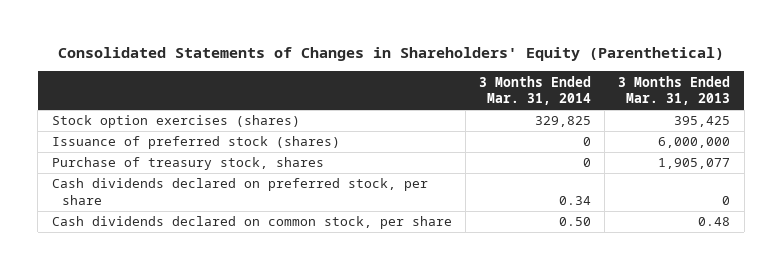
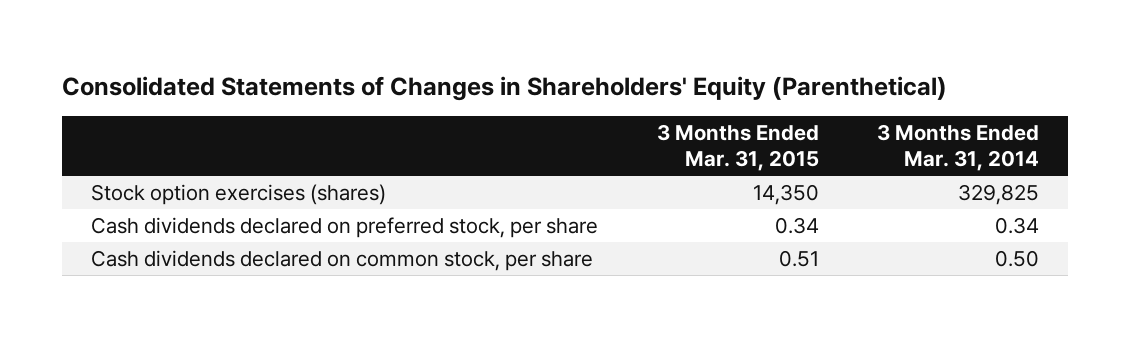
[618,75,731,106] 3 Months Ended Mar. 31, 2013 -> none
none -> [656,123,819,172] 3 Months Ended Mar. 31, 2015
[51,136,340,150] Issuance of preferred stock (shares) -> none
[51,157,324,171] Purchase of treasury stock, shares -> none

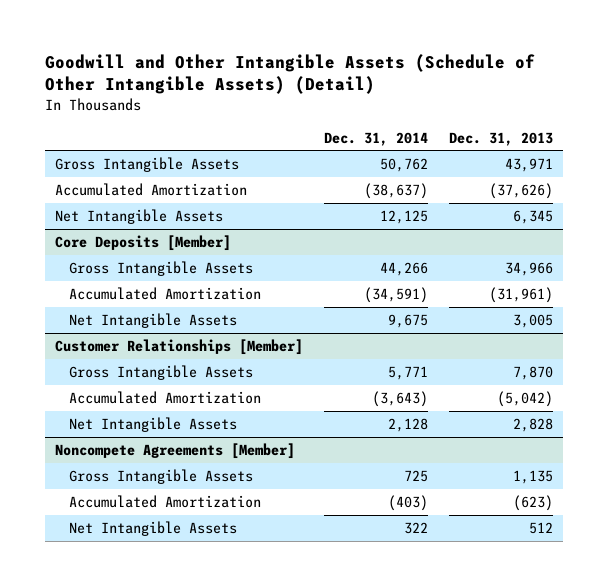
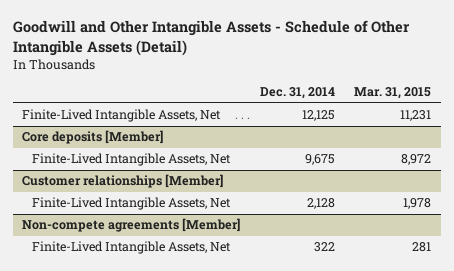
[44,53,535,95] Goodwill and Other Intangible Assets (Schedule of Other Intangible Assets) (Detail) -> [12,20,410,56] Goodwill and Other Intangible Assets - Schedule of Other Intangible Assets (Detail)
[448,131,553,146] Dec. 31, 2013 -> none
none -> [354,87,432,100] Mar. 31, 2015
[55,156,240,172] Gross Intangible Assets -> none
[55,182,248,196] Accumulated Amortization -> none
[69,260,254,276] Gross Intangible Assets -> none
[69,286,262,300] Accumulated Amortization -> none
[69,364,254,380] Gross Intangible Assets -> none
[69,390,262,404] Accumulated Amortization -> none
[69,468,254,484] Gross Intangible Assets -> none
[69,494,262,508] Accumulated Amortization -> none
[55,208,224,224] Net Intangible Assets -> [22,109,222,123] Finite-Lived Intangible Assets, Net
[55,234,232,251] Core Deposits [Member] -> [22,130,164,145] Core deposits [Member]
[69,312,238,328] Net Intangible Assets -> [31,153,231,167] Finite-Lived Intangible Assets, Net
[55,338,304,355] Customer Relationships [Member] -> [22,174,224,189] Customer relationships [Member]
[69,416,238,432] Net Intangible Assets -> [31,197,231,211] Finite-Lived Intangible Assets, Net
[55,442,296,459] Noncompete Agreements [Member] -> [22,218,241,233] Non-compete agreements [Member]
[69,520,238,536] Net Intangible Assets -> [31,241,231,255] Finite-Lived Intangible Assets, Net

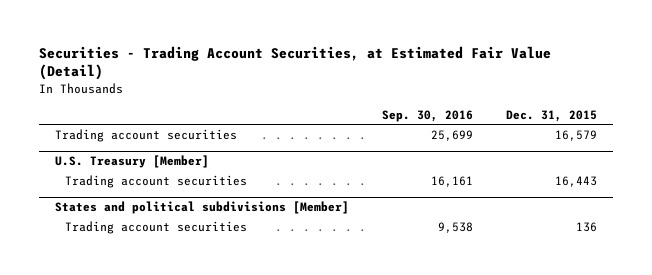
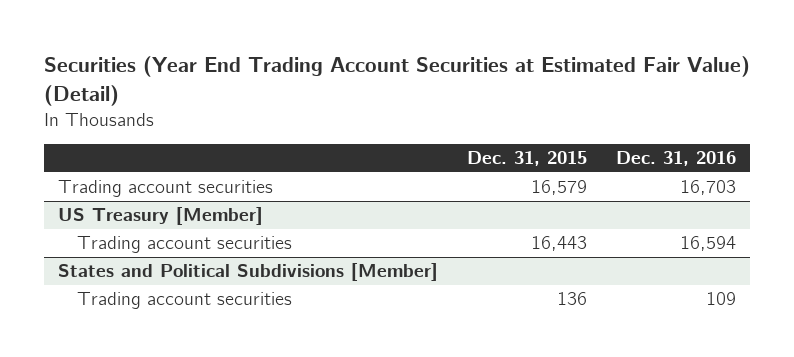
[39,45,552,81] Securities - Trading Account Securities, at Estimated Fair Value (Detail) -> [43,56,750,106] Securities (Year End Trading Account Securities at Estimated Fair Value) (Detail)
[382,109,474,122] Sep. 30, 2016 -> none
none -> [615,151,736,167] Dec. 31, 2016
[55,155,210,169] U.S. Treasury [Member] -> [58,207,264,226] US Treasury [Member]
[55,201,350,215] States and political subdivisions [Member] -> [58,263,439,282] States and Political Subdivisions [Member]

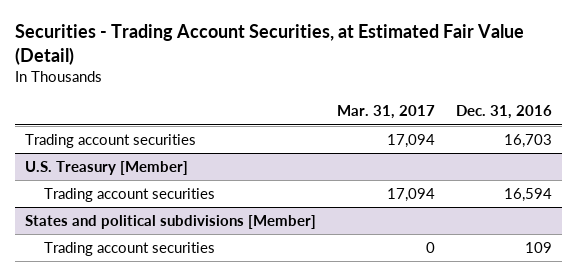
[43,56,750,106] Securities (Year End Trading Account Securities at Estimated Fair Value) (Detail) -> [14,24,524,65] Securities - Trading Account Securities, at Estimated Fair Value (Detail)
[467,151,588,167] Dec. 31, 2015 -> none
none -> [337,105,436,120] Mar. 31, 2017
[58,207,264,226] US Treasury [Member] -> [25,161,189,176] U.S. Treasury [Member]
[58,263,439,282] States and Political Subdivisions [Member] -> [25,215,317,230] States and political subdivisions [Member]

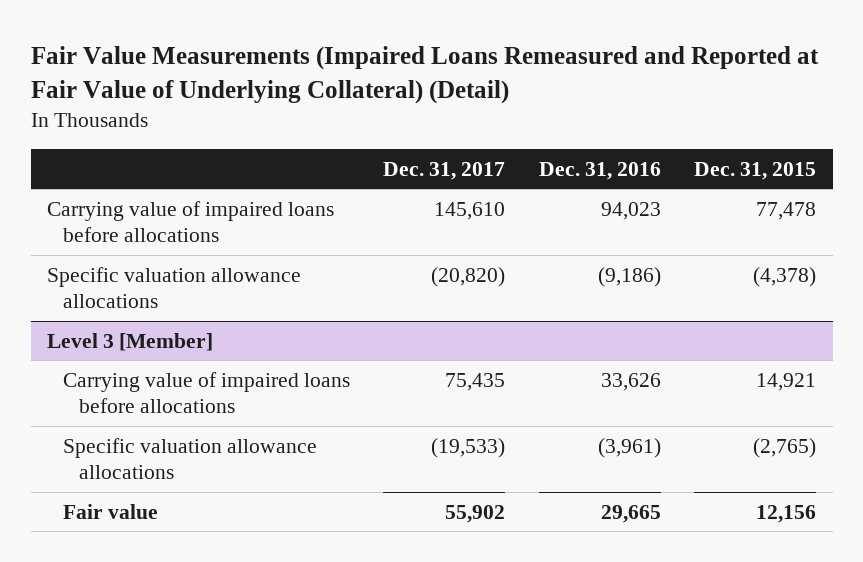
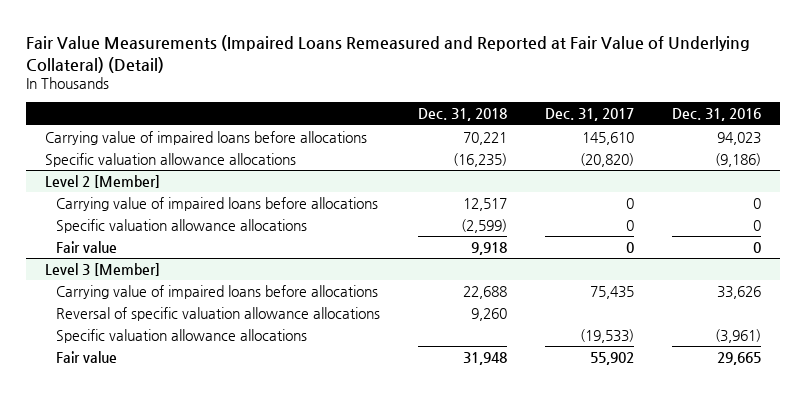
[693,161,816,180] Dec. 31, 2015 -> none
none -> [417,108,507,122] Dec. 31, 2018
none -> [45,175,161,189] Level 2 [Member]
none -> [55,197,378,212] Carrying value of impaired loans before allocations
none -> [55,219,307,234] Specific valuation allowance allocations
none -> [55,241,117,254] Fair value
none -> [55,307,380,322] Reversal of specific valuation allowance allocations

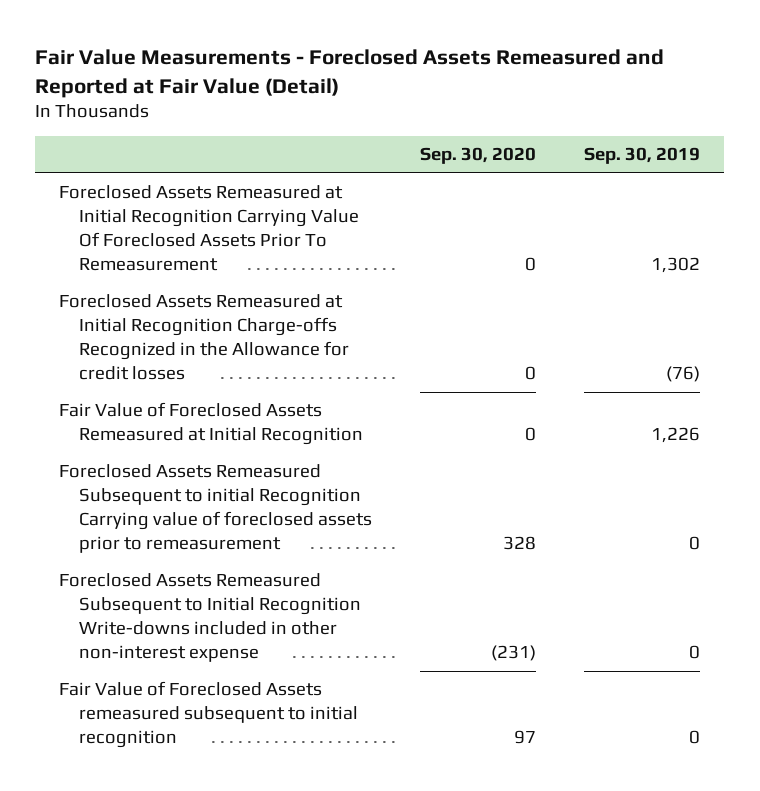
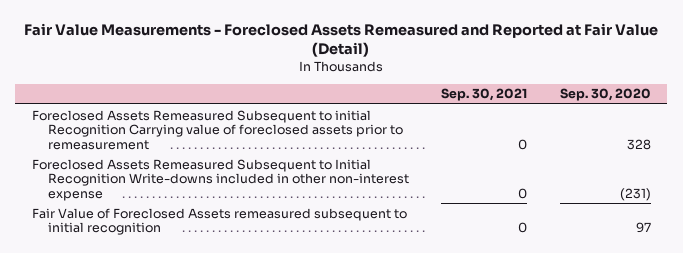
[584,147,701,165] Sep. 30, 2019 -> none
none -> [441,88,528,102] Sep. 30, 2021
[59,185,359,272] Foreclosed Assets Remeasured at Initial Recognition Carrying Value Of Foreclosed Assets Prior To Remeasurement -> none
[59,294,349,381] Foreclosed Assets Remeasured at Initial Recognition Charge-offs Recognized in the Allowance for credit losses -> none
[59,402,363,446] Fair Value of Foreclosed Assets Remeasured at Initial Recognition -> none

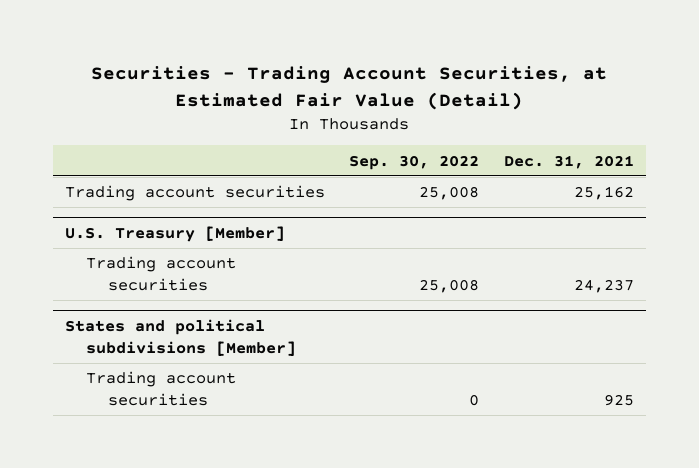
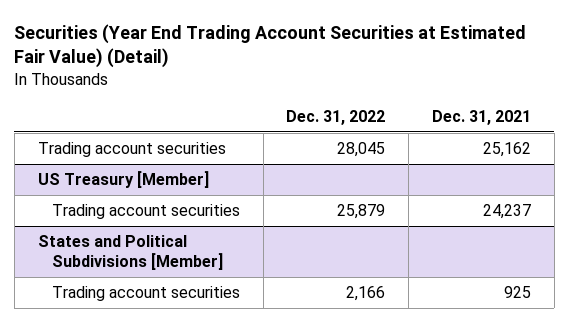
[91,66,608,110] Securities - Trading Account Securities, at Estimated Fair Value (Detail) -> [14,23,527,69] Securities (Year End Trading Account Securities at Estimated Fair Value) (Detail)
[349,154,480,170] Sep. 30, 2022 -> none
none -> [286,109,386,125] Dec. 31, 2022
[65,225,286,242] U.S. Treasury [Member] -> [37,171,209,189] US Treasury [Member]
[65,318,297,356] States and political subdivisions [Member] -> [37,235,223,270] States and Political Subdivisions [Member]

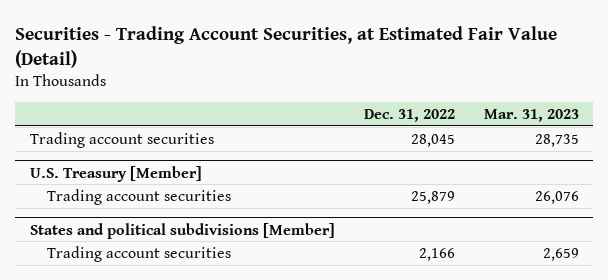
[14,23,527,69] Securities (Year End Trading Account Securities at Estimated Fair Value) (Detail) -> [15,25,558,68] Securities - Trading Account Securities, at Estimated Fair Value (Detail)
[432,109,532,125] Dec. 31, 2021 -> none
none -> [483,108,579,122] Mar. 31, 2023
[37,171,209,189] US Treasury [Member] -> [29,165,202,182] U.S. Treasury [Member]
[37,235,223,270] States and Political Subdivisions [Member] -> [29,222,335,239] States and political subdivisions [Member]

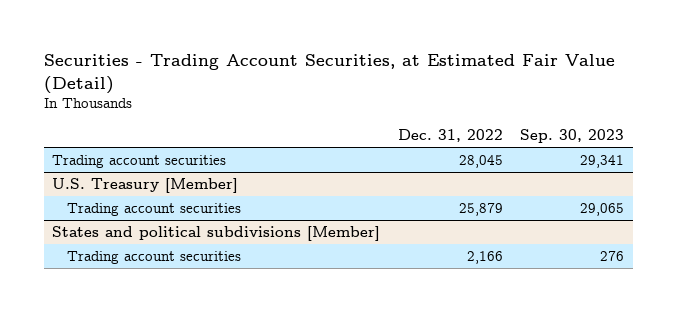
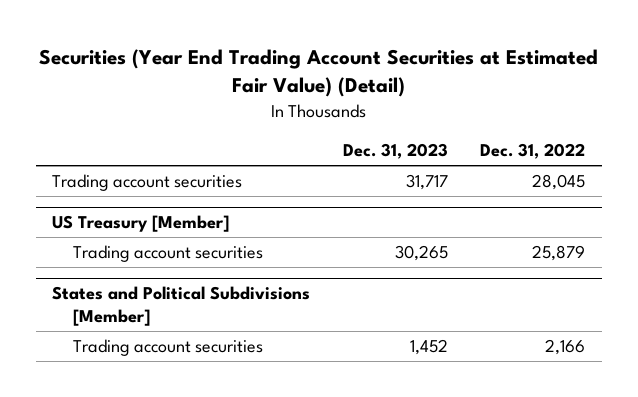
[43,54,615,94] Securities - Trading Account Securities, at Estimated Fair Value (Detail) -> [38,49,598,98] Securities (Year End Trading Account Securities at Estimated Fair Value) (Detail)
[519,129,624,144] Sep. 30, 2023 -> none
none -> [342,143,448,160] Dec. 31, 2023
[52,178,239,194] U.S. Treasury [Member] -> [52,215,230,233] US Treasury [Member]
[52,226,381,242] States and political subdivisions [Member] -> [52,286,311,326] States and Political Subdivisions [Member]

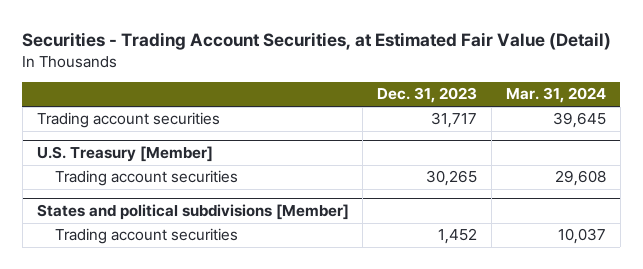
[38,49,598,98] Securities (Year End Trading Account Securities at Estimated Fair Value) (Detail) -> [22,32,612,51] Securities - Trading Account Securities, at Estimated Fair Value (Detail)
[480,143,586,160] Dec. 31, 2022 -> none
none -> [505,87,606,104] Mar. 31, 2024
[52,215,230,233] US Treasury [Member] -> [36,146,213,163] U.S. Treasury [Member]
[52,286,311,326] States and Political Subdivisions [Member] -> [36,204,349,221] States and political subdivisions [Member]

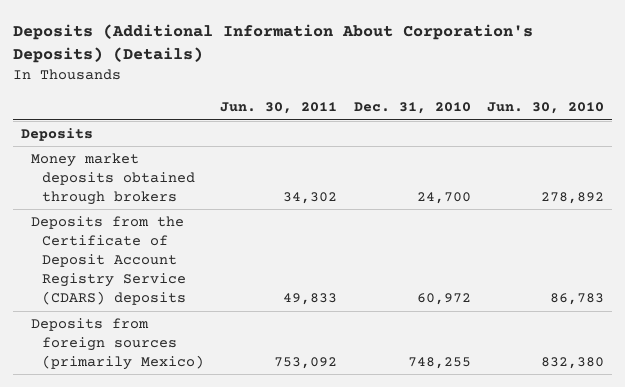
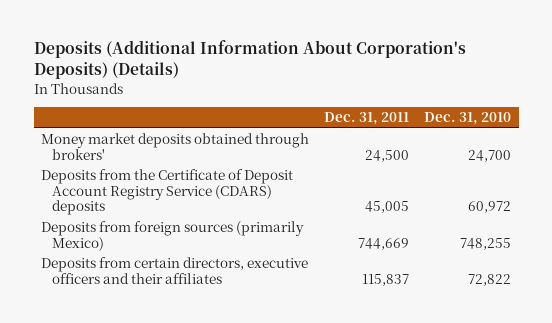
[220,102,338,115] Jun. 30, 2011 -> none
[486,102,604,115] Jun. 30, 2010 -> none
none -> [324,112,410,126] Dec. 31, 2011
[20,127,93,141] Deposits -> none
[31,152,196,206] Money market deposits obtained through brokers -> [41,133,310,160] Money market deposits obtained through brokers'
none -> [41,257,309,284] Deposits from certain directors, executive officers and their affiliates

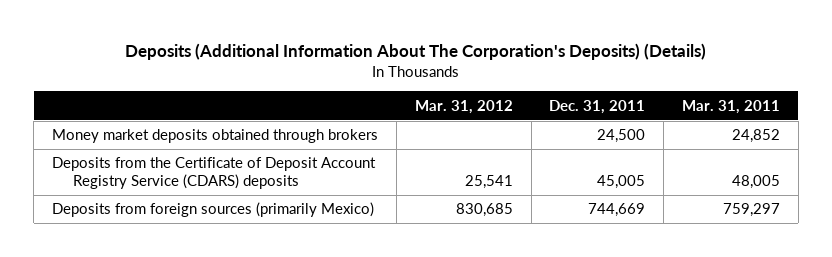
[33,40,466,80] Deposits (Additional Information About Corporation's Deposits) (Details) -> [125,42,707,60] Deposits (Additional Information About The Corporation's Deposits) (Details)
[424,112,512,126] Dec. 31, 2010 -> none
none -> [414,99,513,114] Mar. 31, 2012
none -> [681,99,780,114] Mar. 31, 2011
[41,133,310,160] Money market deposits obtained through brokers' -> [52,129,379,144] Money market deposits obtained through brokers
[41,257,309,284] Deposits from certain directors, executive officers and their affiliates -> none

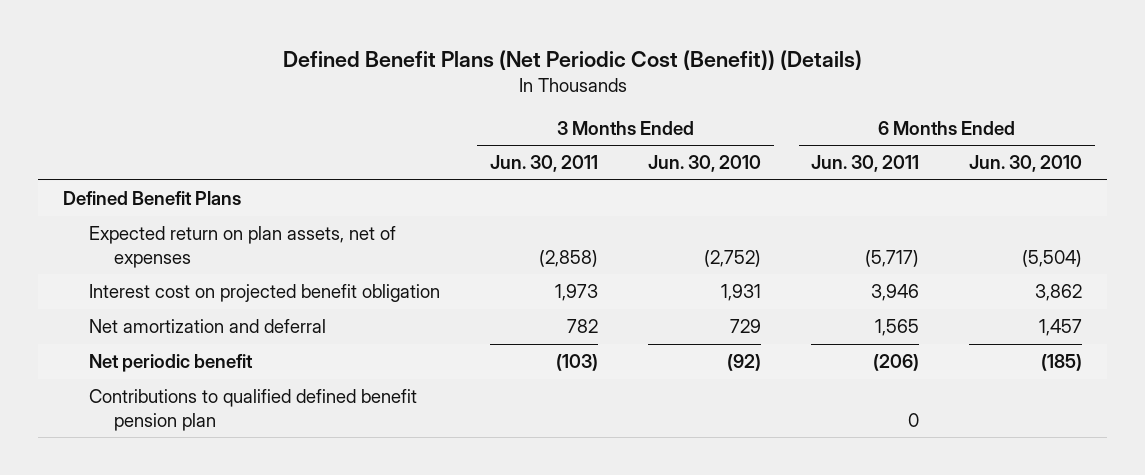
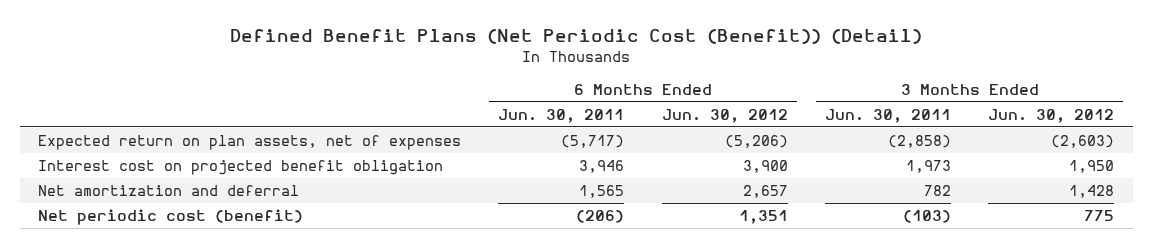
[282,49,862,70] Defined Benefit Plans (Net Periodic Cost (Benefit)) (Details) -> [230,29,923,45] Defined Benefit Plans (Net Periodic Cost (Benefit)) (Detail)
[648,155,762,173] Jun. 30, 2010 -> none
[969,155,1083,173] Jun. 30, 2010 -> none
none -> [661,108,788,123] Jun. 30, 2012
none -> [988,108,1115,123] Jun. 30, 2012
[63,191,242,206] Defined Benefit Plans -> none
[88,389,417,431] Contributions to qualified defined benefit pension plan -> none
[88,354,253,373] Net periodic benefit -> [38,209,304,226] Net periodic cost (benefit)

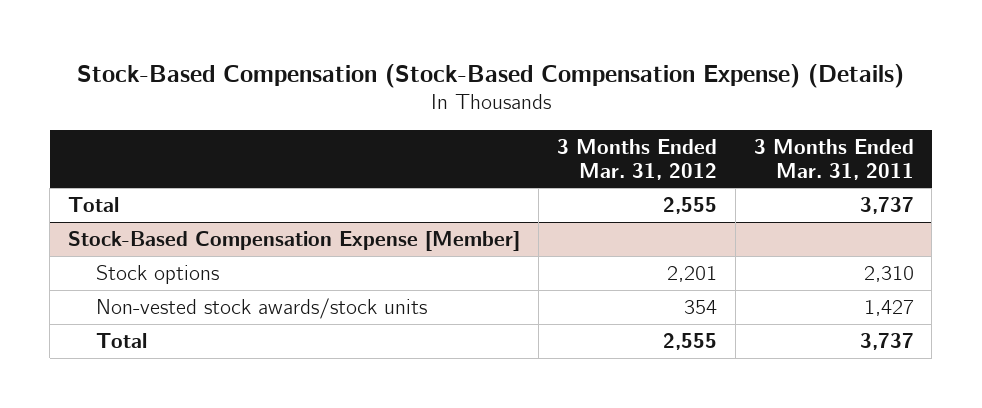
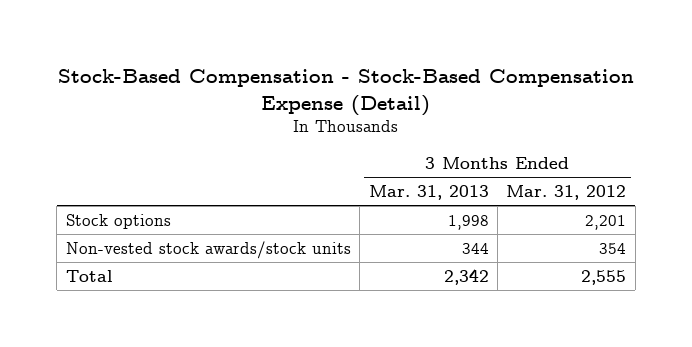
[76,63,904,88] Stock-Based Compensation (Stock-Based Compensation Expense) (Details) -> [58,69,635,116] Stock-Based Compensation - Stock-Based Compensation Expense (Detail)
[753,138,914,180] 3 Months Ended Mar. 31, 2011 -> none
none -> [368,184,489,200] Mar. 31, 2013
[68,196,120,212] Total -> none
[68,230,521,251] Stock-Based Compensation Expense [Member] -> none

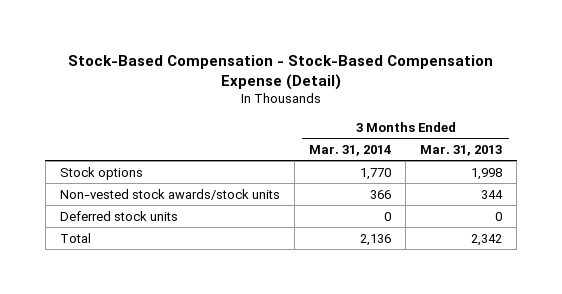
[506,184,627,200] Mar. 31, 2012 -> none
none -> [309,144,392,156] Mar. 31, 2014
none -> [59,210,178,221] Deferred stock units

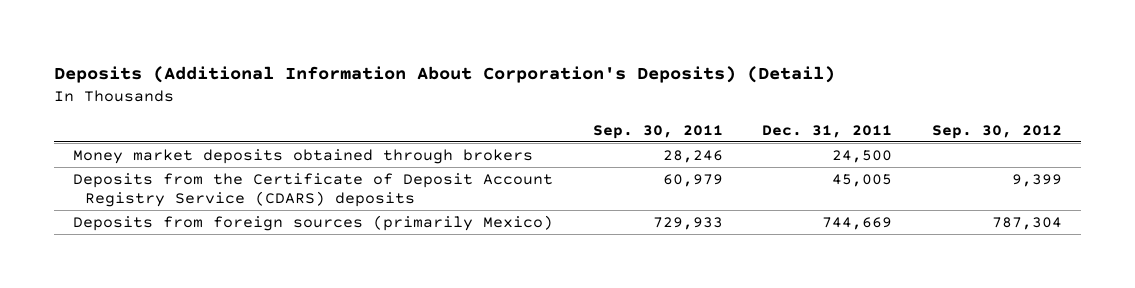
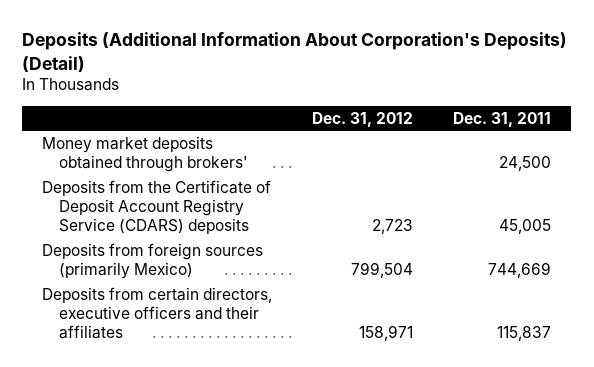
[592,124,723,139] Sep. 30, 2011 -> none
[931,124,1062,139] Sep. 30, 2012 -> none
none -> [312,111,414,127] Dec. 31, 2012
[73,148,534,164] Money market deposits obtained through brokers -> [42,135,248,172] Money market deposits obtained through brokers'
none -> [42,286,273,339] Deposits from certain directors, executive officers and their affiliates

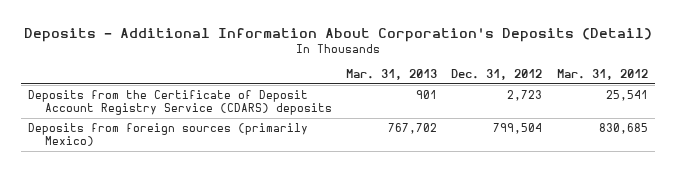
[22,32,568,72] Deposits (Additional Information About Corporation's Deposits) (Detail) -> [23,28,652,43] Deposits - Additional Information About Corporation's Deposits (Detail)
[453,111,552,127] Dec. 31, 2011 -> none
none -> [346,69,438,81] Mar. 31, 2013
none -> [556,69,648,81] Mar. 31, 2012
[42,135,248,172] Money market deposits obtained through brokers' -> none
[42,286,273,339] Deposits from certain directors, executive officers and their affiliates -> none

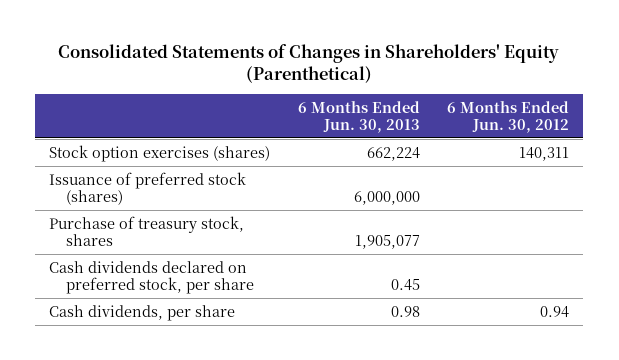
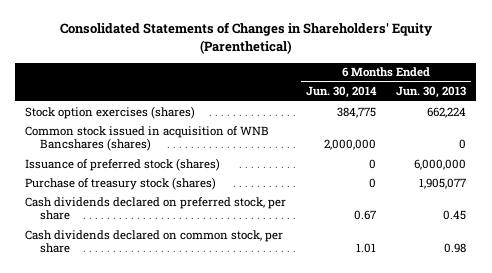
[447,100,570,133] 6 Months Ended Jun. 30, 2012 -> none
none -> [306,86,378,99] Jun. 30, 2014
none -> [25,125,270,152] Common stock issued in acquisition of WNB Bancshares (shares)
[49,215,245,246] Purchase of treasury stock, shares -> [25,176,217,190] Purchase of treasury stock (shares)
[49,304,236,321] Cash dividends, per share -> [25,229,284,254] Cash dividends declared on common stock, per share

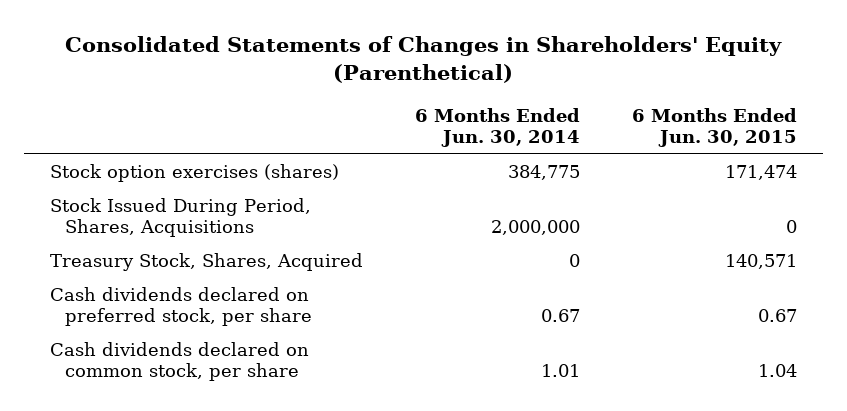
[396,86,467,99] Jun. 30, 2013 -> none
none -> [631,107,797,147] 6 Months Ended Jun. 30, 2015
[25,157,221,171] Issuance of preferred stock (shares) -> none
[25,125,270,152] Common stock issued in acquisition of WNB Bancshares (shares) -> [50,197,312,237] Stock Issued During Period, Shares, Acquisitions
[25,176,217,190] Purchase of treasury stock (shares) -> [50,252,364,271] Treasury Stock, Shares, Acquired

